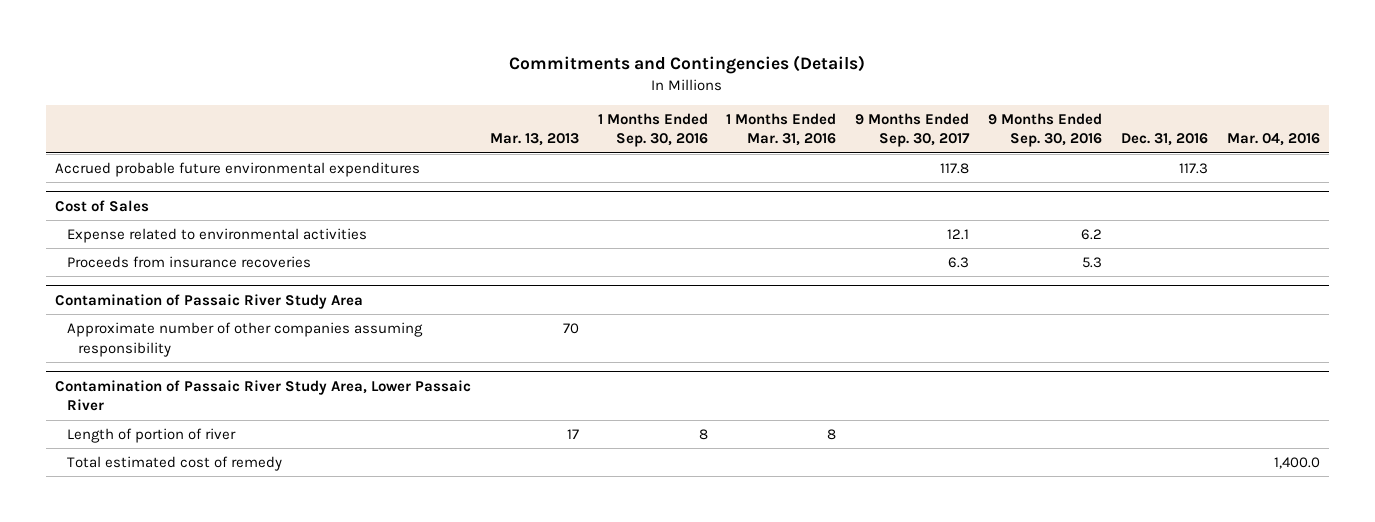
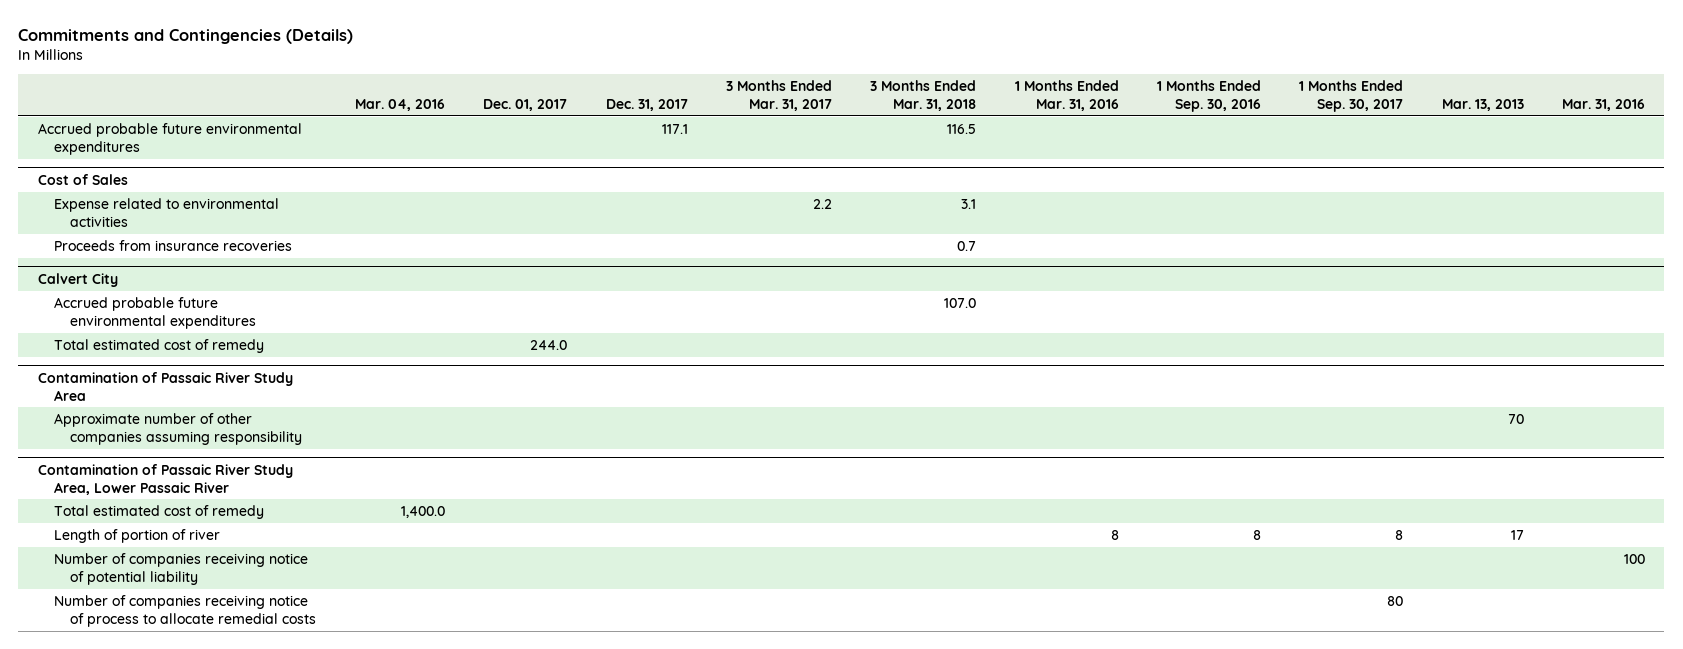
[855,112,971,148] 9 Months Ended Sep. 30, 2017 -> none
[988,112,1103,148] 9 Months Ended Sep. 30, 2016 -> none
[1120,133,1208,147] Dec. 31, 2016 -> none
none -> [483,98,568,111] Dec. 01, 2017
none -> [605,98,688,111] Dec. 31, 2017
none -> [725,79,832,111] 3 Months Ended Mar. 31, 2017
none -> [870,79,977,111] 3 Months Ended Mar. 31, 2018
none -> [1299,79,1404,112] 1 Months Ended Sep. 30, 2017
none -> [1562,98,1646,111] Mar. 31, 2016
none -> [37,272,118,287] Calvert City
none -> [53,296,257,329] Accrued probable future environmental expenditures
none -> [53,338,264,353] Total estimated cost of remedy
[66,427,236,443] Length of portion of river -> [53,528,220,543] Length of portion of river
none -> [53,552,308,585] Number of companies receiving notice of potential liability
none -> [53,594,317,627] Number of companies receiving notice of process to allocate remedial costs

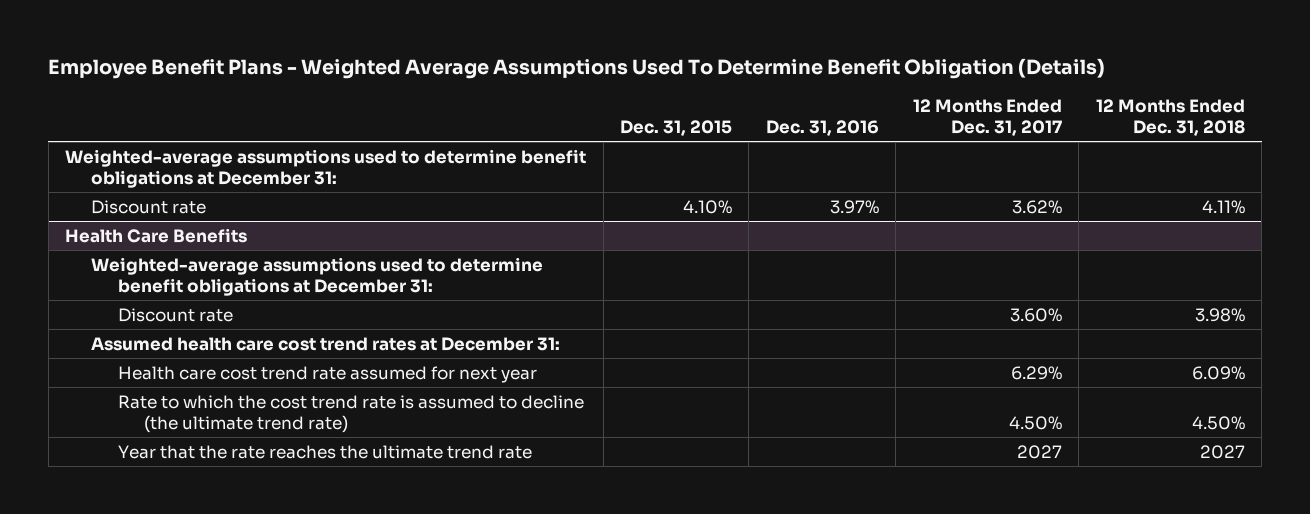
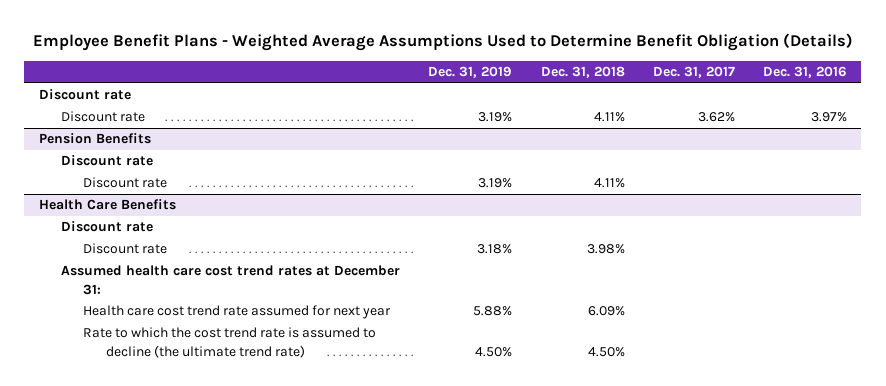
[48,58,1106,80] Employee Benefit Plans - Weighted Average Assumptions Used To Determine Benefit Obligation (Details) -> [32,33,853,52] Employee Benefit Plans - Weighted Average Assumptions Used to Determine Benefit Obligation (Details)
[619,119,732,136] Dec. 31, 2015 -> none
[912,99,1062,136] 12 Months Ended Dec. 31, 2017 -> none
[1095,99,1245,136] 12 Months Ended Dec. 31, 2018 -> none
none -> [428,66,513,79] Dec. 31, 2019
none -> [540,66,625,79] Dec. 31, 2018
none -> [652,66,735,79] Dec. 31, 2017
[65,148,587,188] Weighted-average assumptions used to determine benefit obligations at December 31: -> [38,89,131,101] Discount rate
none -> [38,133,151,145] Pension Benefits
none -> [60,155,153,167] Discount rate
none -> [83,177,168,189] Discount rate
[91,256,544,296] Weighted-average assumptions used to determine benefit obligations at December 31: -> none
none -> [83,243,168,255] Discount rate
[117,444,532,459] Year that the rate reaches the ultimate trend rate -> none

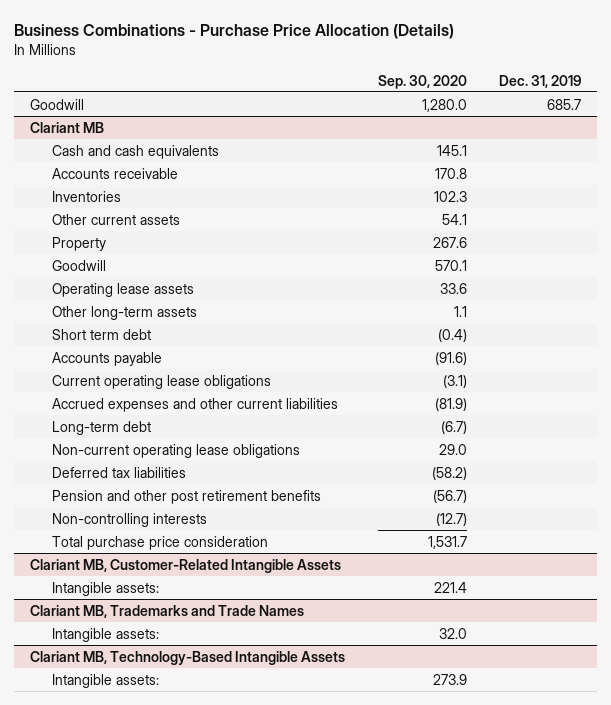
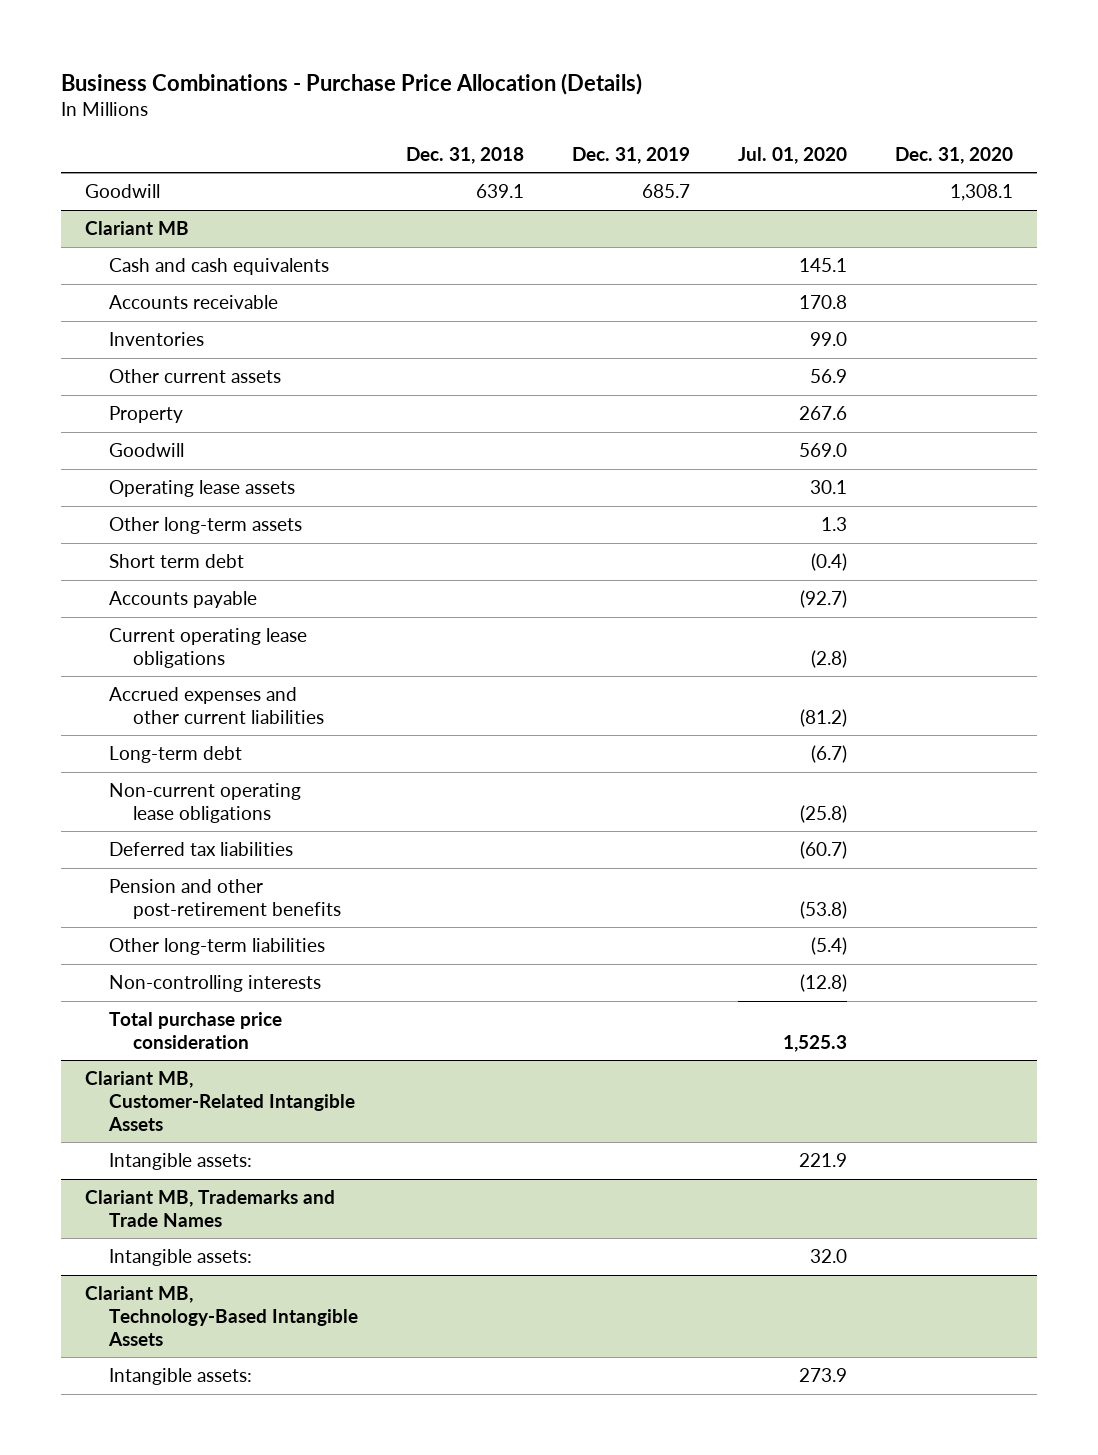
[377,74,467,89] Sep. 30, 2020 -> none
none -> [405,146,524,164] Dec. 31, 2018
none -> [737,146,847,164] Jul. 01, 2020
none -> [894,146,1013,164] Dec. 31, 2020
none -> [108,879,341,919] Pension and other post-retirement benefits
[52,489,322,504] Pension and other post retirement benefits -> [108,938,325,956] Other long-term liabilities

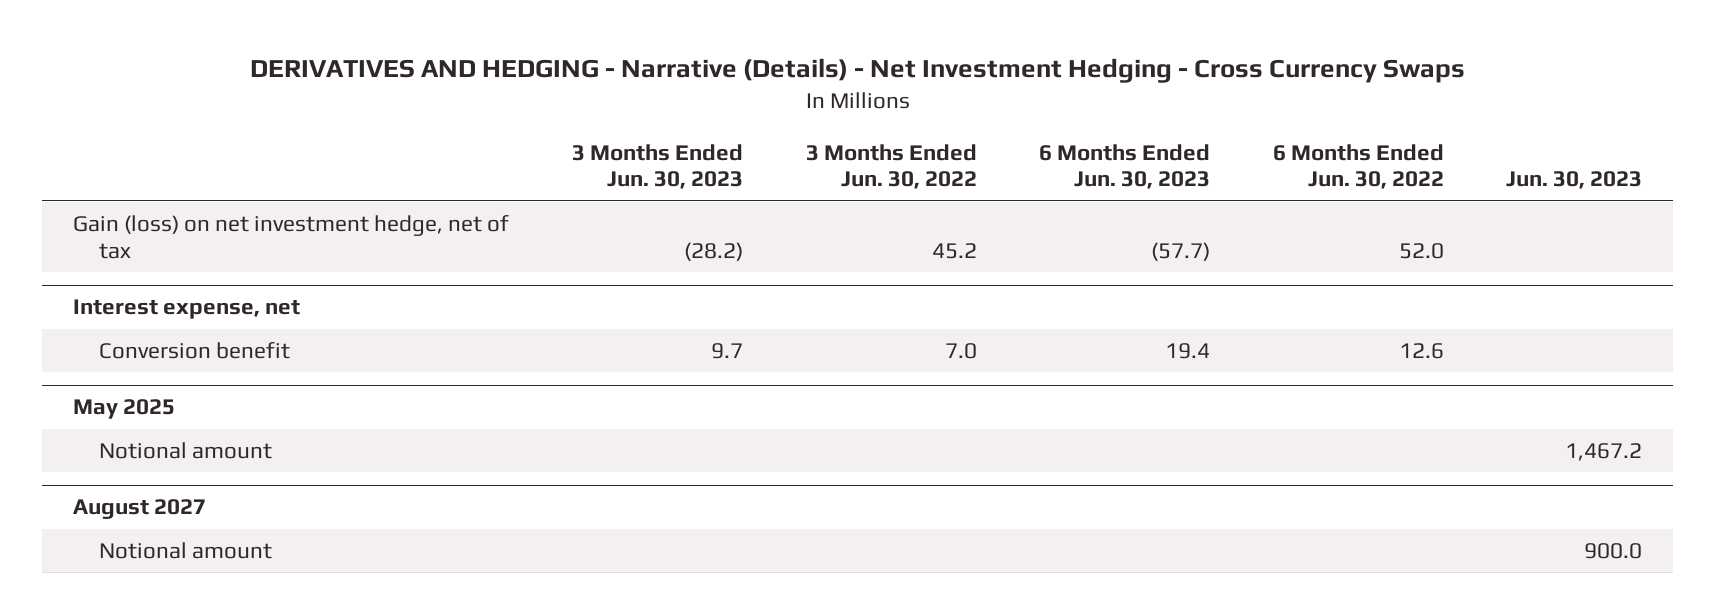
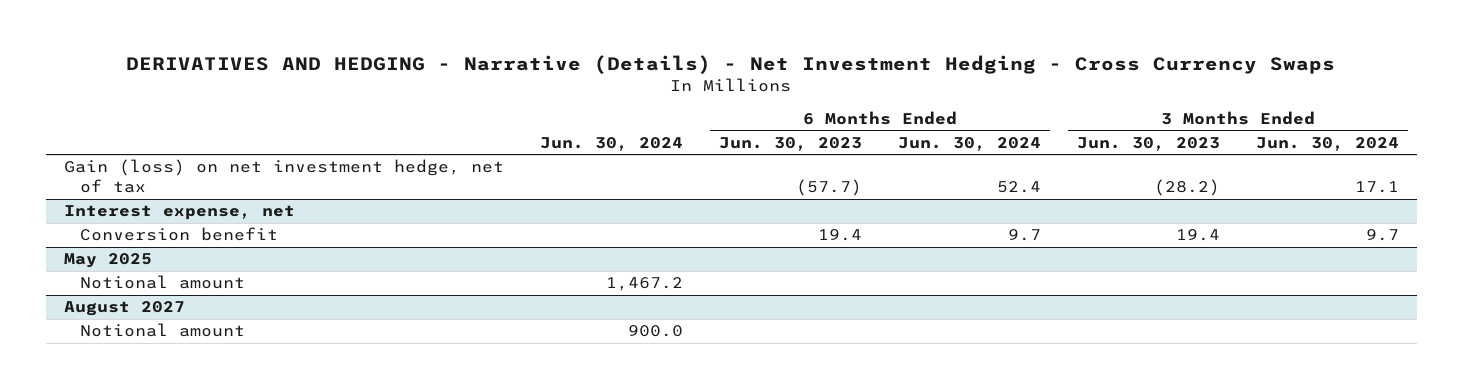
[805,143,977,190] 3 Months Ended Jun. 30, 2022 -> none
[1272,143,1444,190] 6 Months Ended Jun. 30, 2022 -> none
[1506,171,1643,190] Jun. 30, 2023 -> none
none -> [539,137,683,152] Jun. 30, 2024
none -> [897,137,1041,152] Jun. 30, 2024
none -> [1255,137,1399,152] Jun. 30, 2024
[710,343,743,360] 9.7 -> [1175,229,1220,242] 19.4

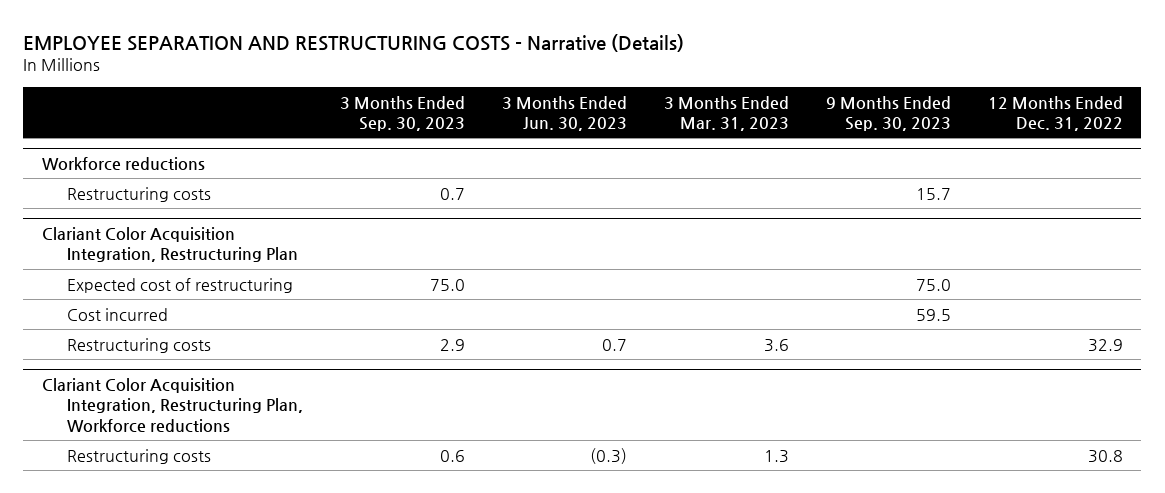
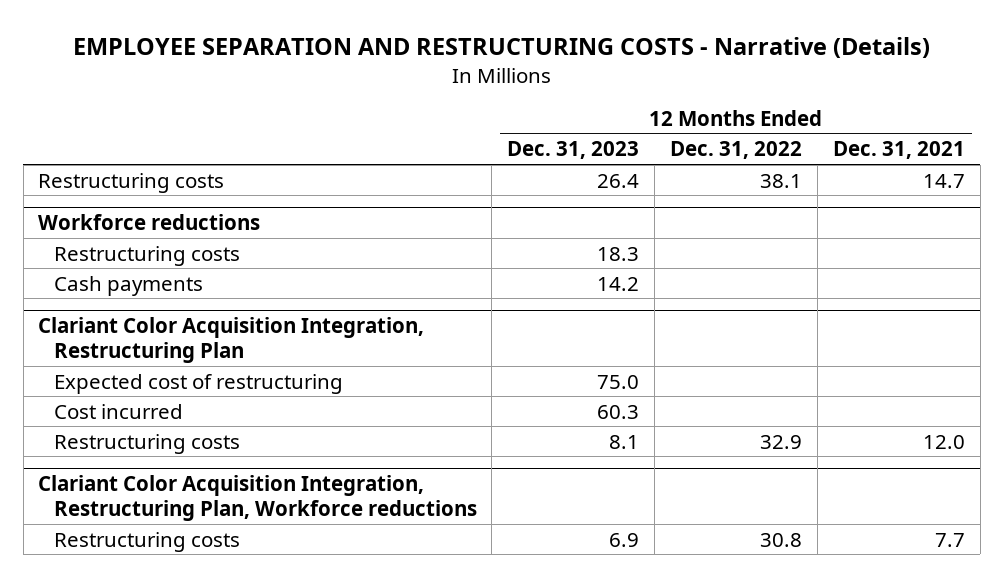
[340,95,466,131] 3 Months Ended Sep. 30, 2023 -> none
[502,95,628,131] 3 Months Ended Jun. 30, 2023 -> none
[664,95,790,131] 3 Months Ended Mar. 31, 2023 -> none
[826,95,952,131] 9 Months Ended Sep. 30, 2023 -> none
none -> [507,141,640,160] Dec. 31, 2023
none -> [832,141,965,160] Dec. 31, 2021
none -> [38,172,225,193] Restructuring costs
none -> [53,275,203,296] Cash payments

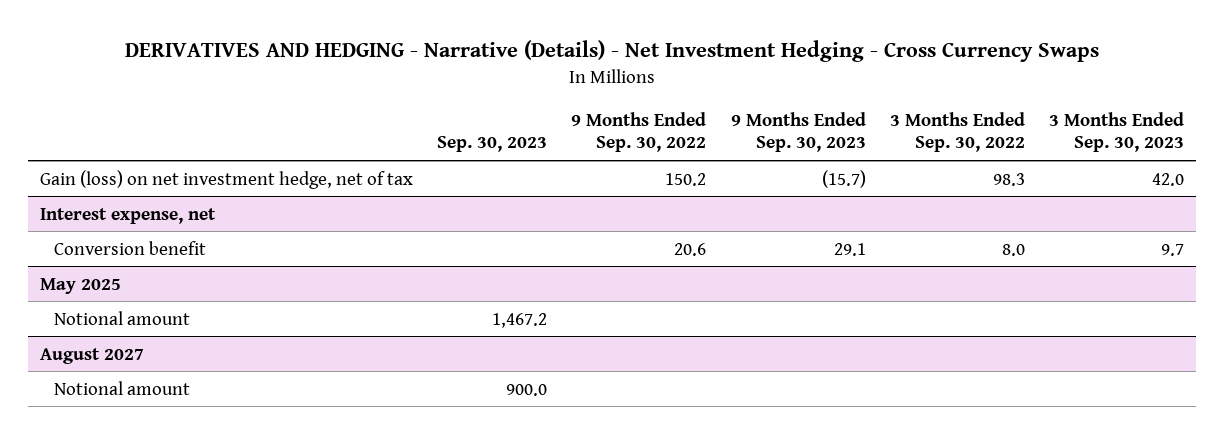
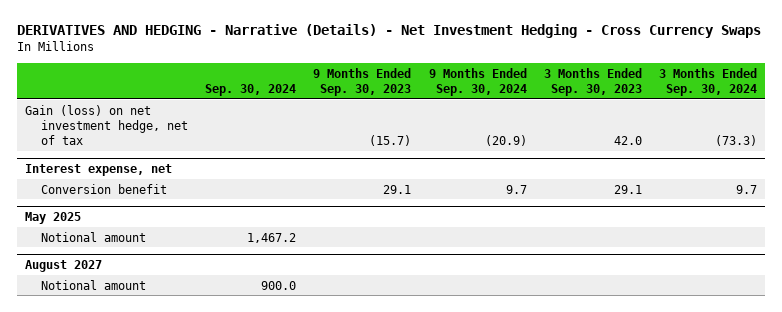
[437,136,548,153] Sep. 30, 2023 -> none
[571,111,707,153] 9 Months Ended Sep. 30, 2022 -> none
[889,111,1025,153] 3 Months Ended Sep. 30, 2022 -> none
none -> [205,84,297,97] Sep. 30, 2024
none -> [428,67,527,97] 9 Months Ended Sep. 30, 2024
none -> [658,67,757,97] 3 Months Ended Sep. 30, 2024
[1160,243,1184,256] 9.7 -> [613,184,642,194] 29.1

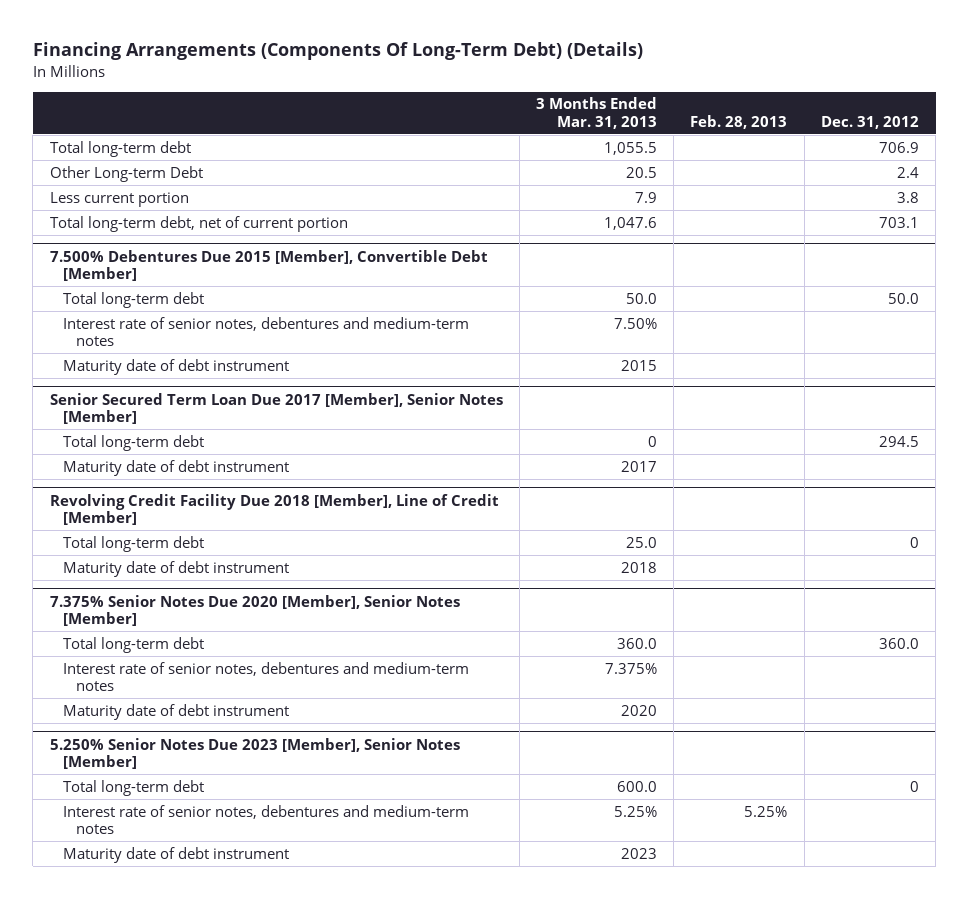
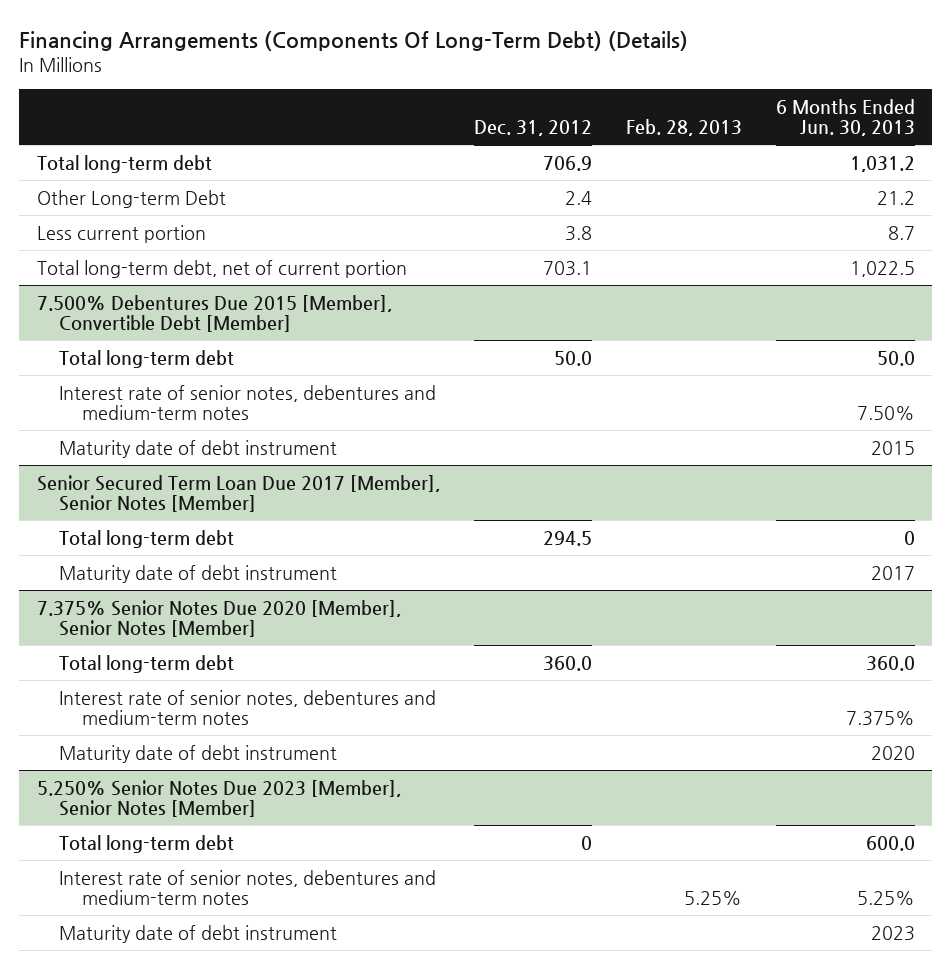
[535,97,657,129] 3 Months Ended Mar. 31, 2013 -> none
none -> [775,98,915,137] 6 Months Ended Jun. 30, 2013
[49,493,499,526] Revolving Credit Facility Due 2018 [Member], Line of Credit [Member] -> none
[62,535,204,552] Total long-term debt -> none
[62,560,289,577] Maturity date of debt instrument -> none

